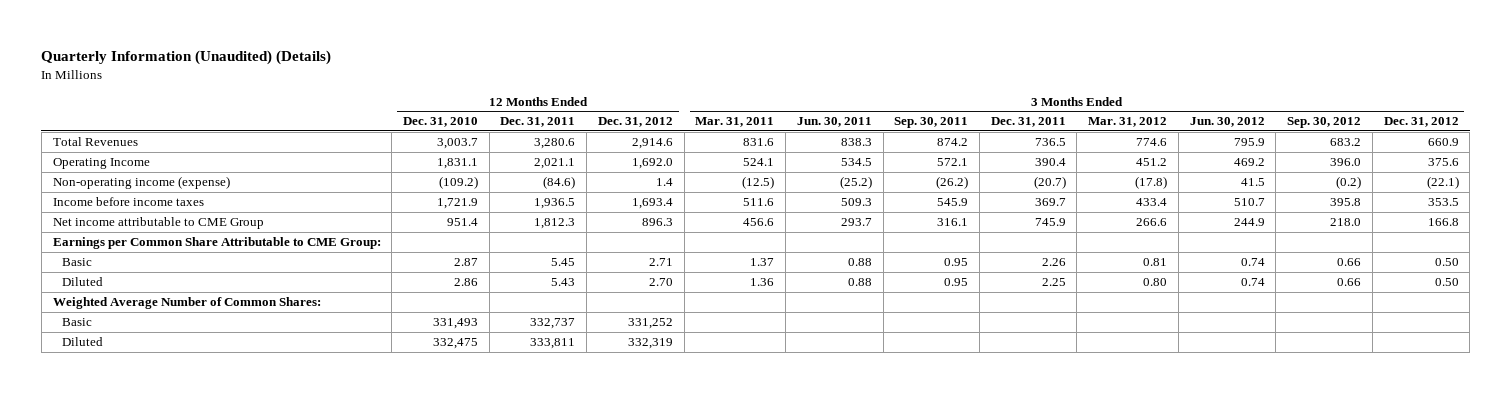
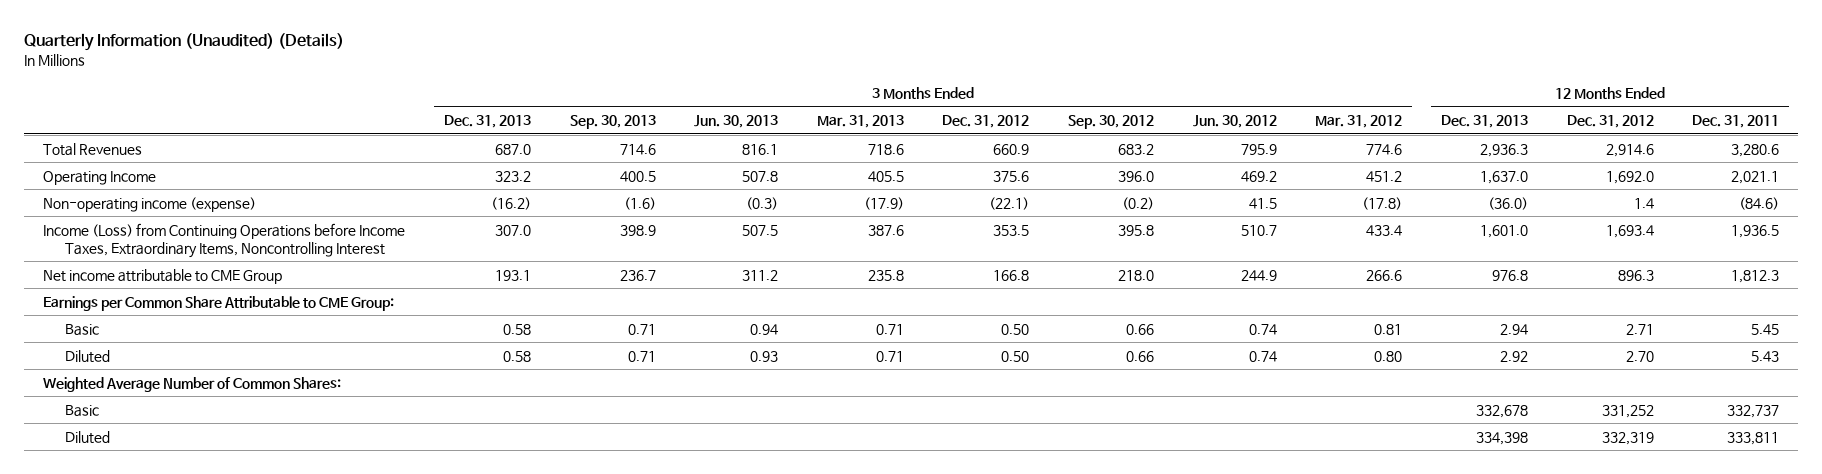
[403,117,479,128] Dec. 31, 2010 -> none
[695,117,775,128] Mar. 31, 2011 -> none
[796,117,872,128] Jun. 30, 2011 -> none
[894,117,969,129] Sep. 30, 2011 -> none
[990,117,1066,128] Dec. 31, 2011 -> none
none -> [443,114,531,128] Dec. 31, 2013
none -> [569,114,656,129] Sep. 30, 2013
none -> [694,114,779,128] Jun. 30, 2013
none -> [816,114,904,128] Mar. 31, 2013
none -> [1440,114,1528,128] Dec. 31, 2013
[52,196,204,206] Income before income taxes -> [43,222,406,258] Income (Loss) from Continuing Operations before Income Taxes, Extraordinary Items, Noncontrolling Interest

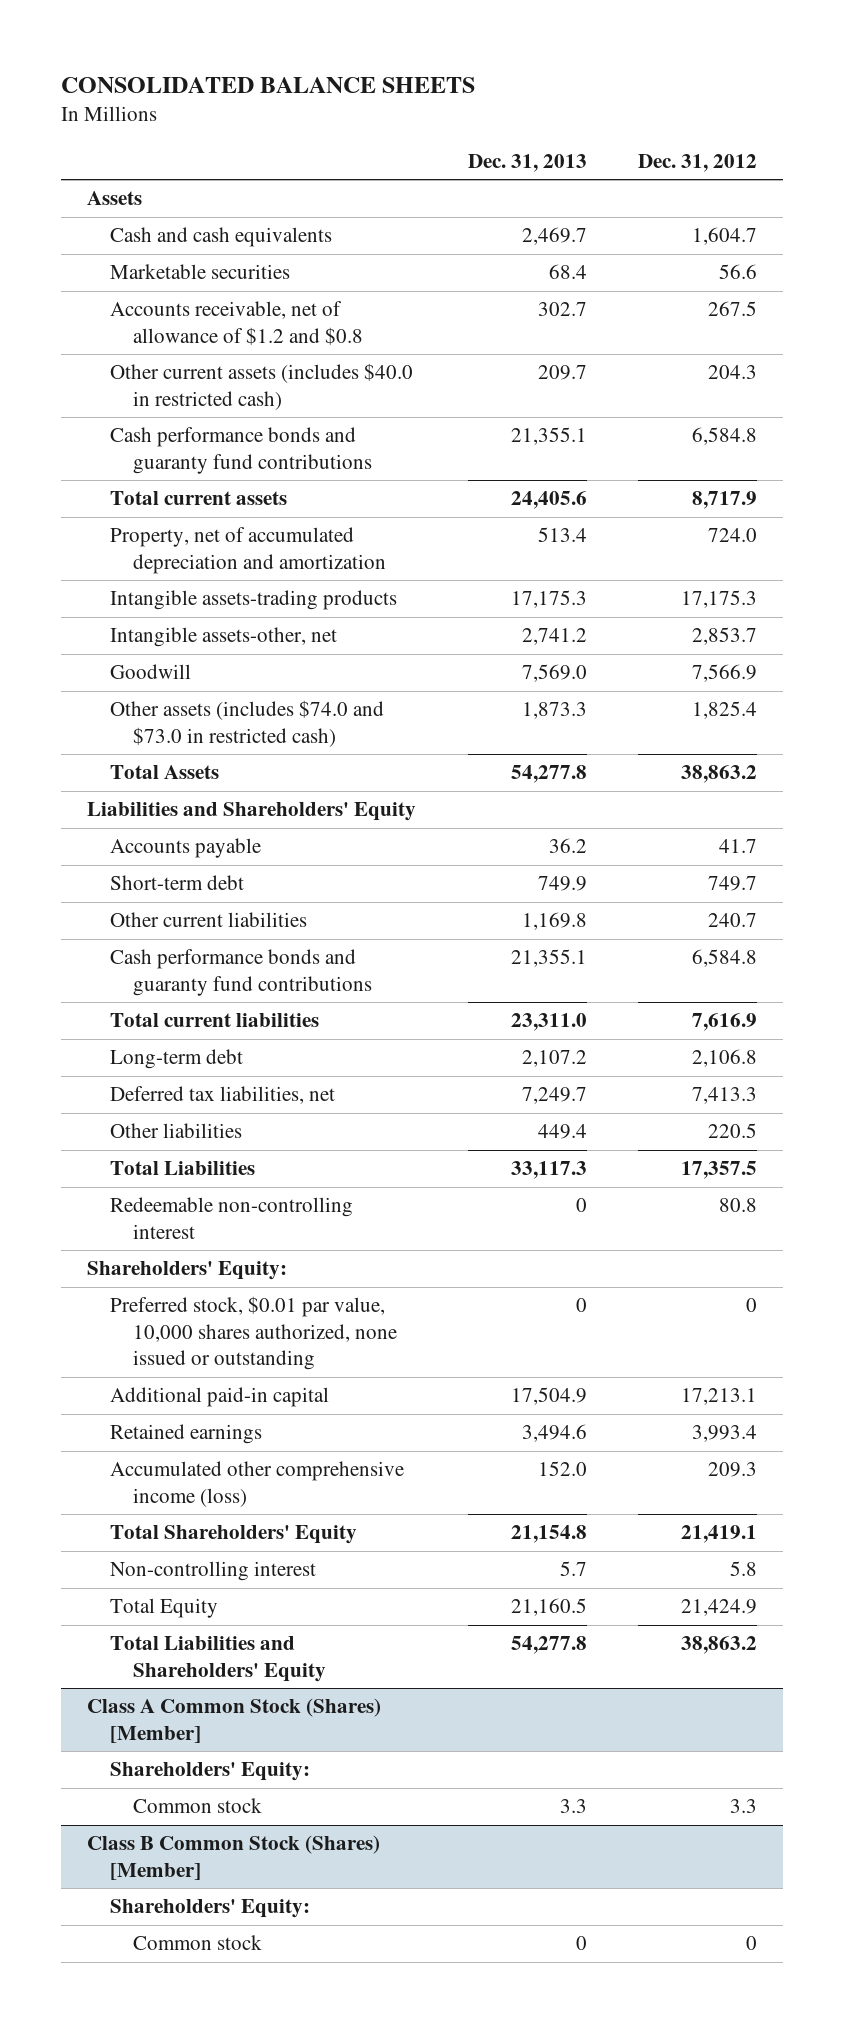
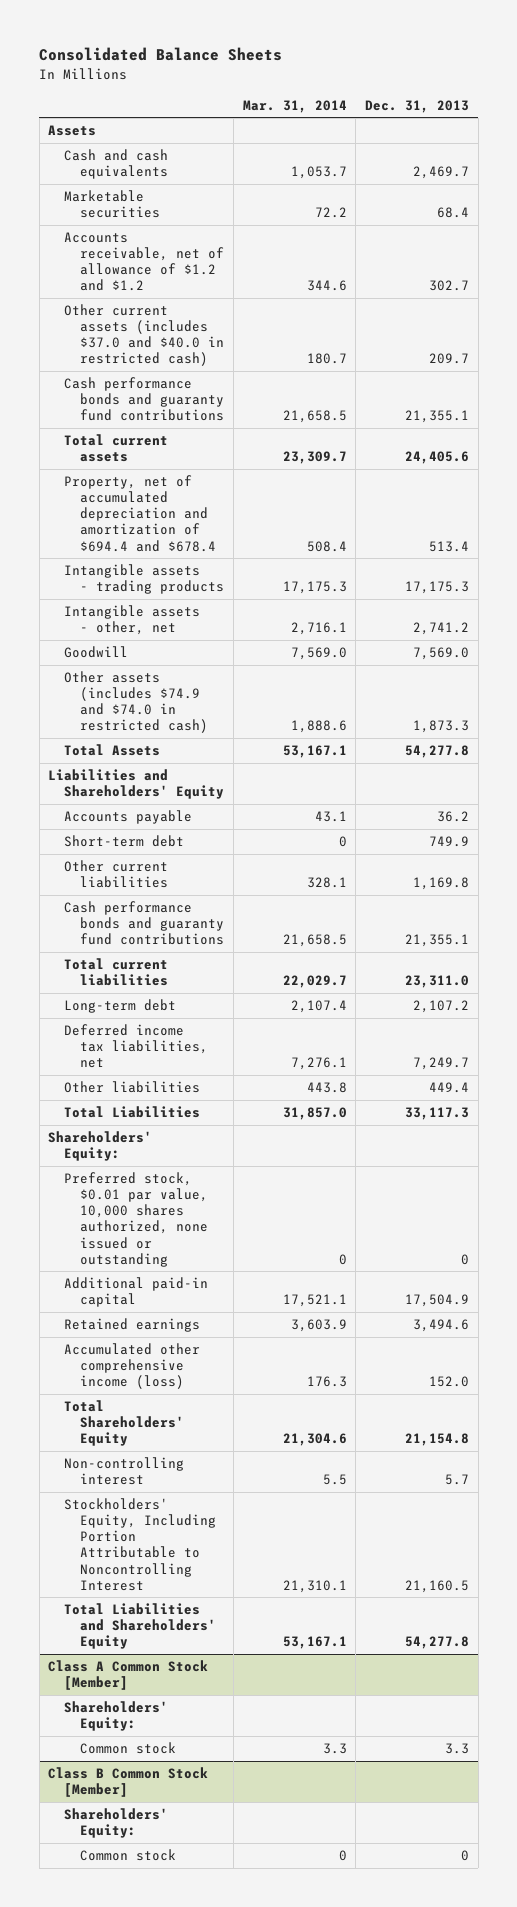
[61,77,476,94] CONSOLIDATED BALANCE SHEETS -> [39,47,283,62] Consolidated Balance Sheets
[638,153,758,172] Dec. 31, 2012 -> none
none -> [242,99,347,113] Mar. 31, 2014
[109,301,363,345] Accounts receivable, net of allowance of $1.2 and $0.8 -> [64,232,224,292] Accounts receivable, net of allowance of $1.2 and $1.2
[109,363,413,410] Other current assets (includes $40.0 in restricted cash) -> [64,304,224,367] Other current assets (includes $37.0 and $40.0 in restricted cash)
[109,527,386,574] Property, net of accumulated depreciation and amortization -> [64,475,216,552] Property, net of accumulated depreciation and amortization of $694.4 and $678.4
[109,590,397,611] Intangible assets-trading products -> [64,564,224,595] Intangible assets - trading products
[109,627,337,648] Intangible assets-other, net -> [64,605,201,636] Intangible assets - other, net
[109,700,384,747] Other assets (includes $74.0 and $73.0 in restricted cash) -> [64,671,208,734] Other assets (includes $74.9 and $74.0 in restricted cash)
[109,1086,335,1105] Deferred tax liabilities, net -> [64,1024,208,1069] Deferred income tax liabilities, net
[109,1197,353,1239] Redeemable non-controlling interest -> none
[109,1598,218,1619] Total Equity -> [64,1498,216,1591] Stockholders' Equity, Including Portion Attributable to Noncontrolling Interest
[86,1698,381,1743] Class A Common Stock (Shares) [Member] -> [48,1660,209,1691] Class A Common Stock [Member]
[86,1835,380,1880] Class B Common Stock (Shares) [Member] -> [48,1767,209,1798] Class B Common Stock [Member]

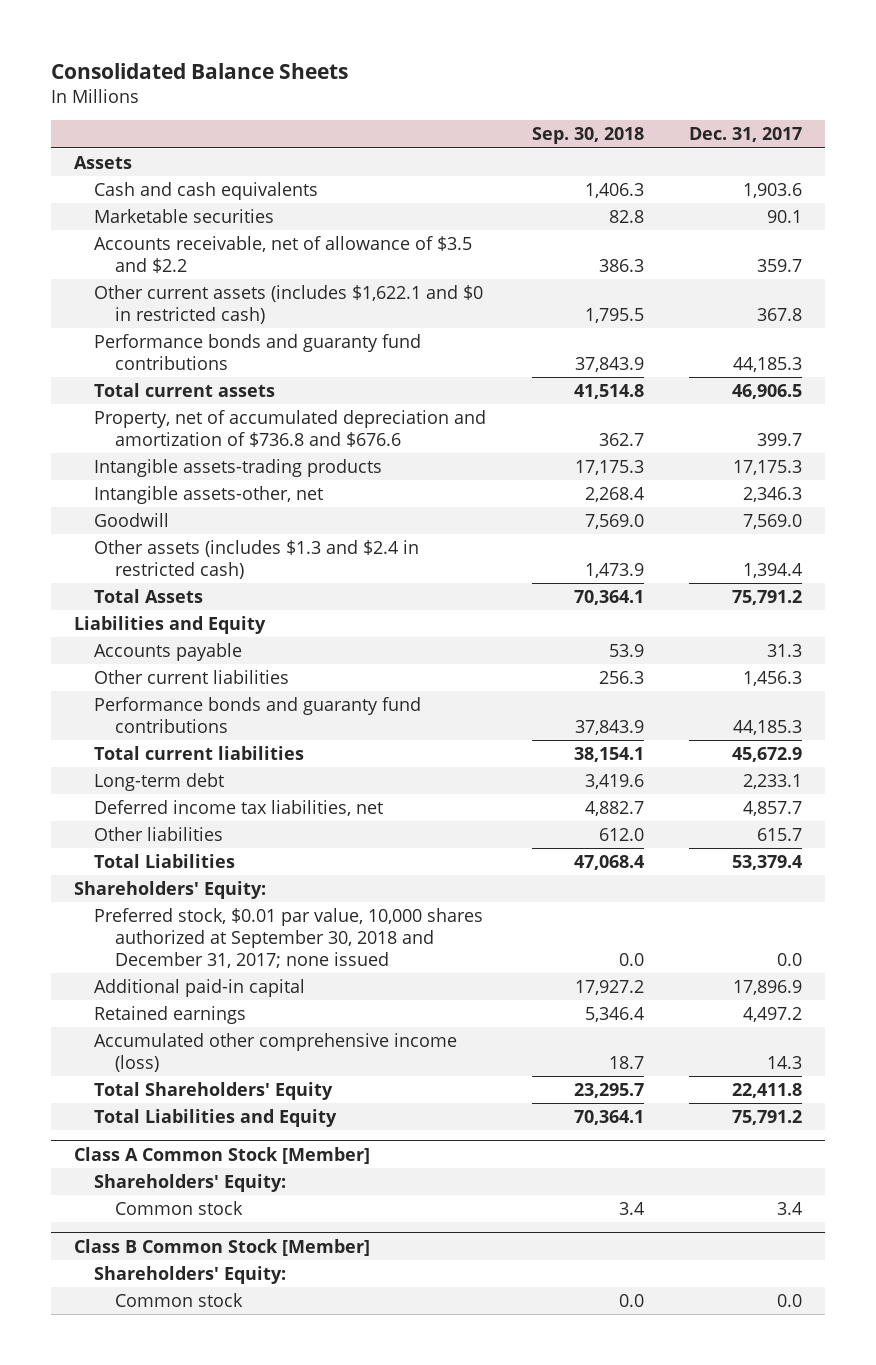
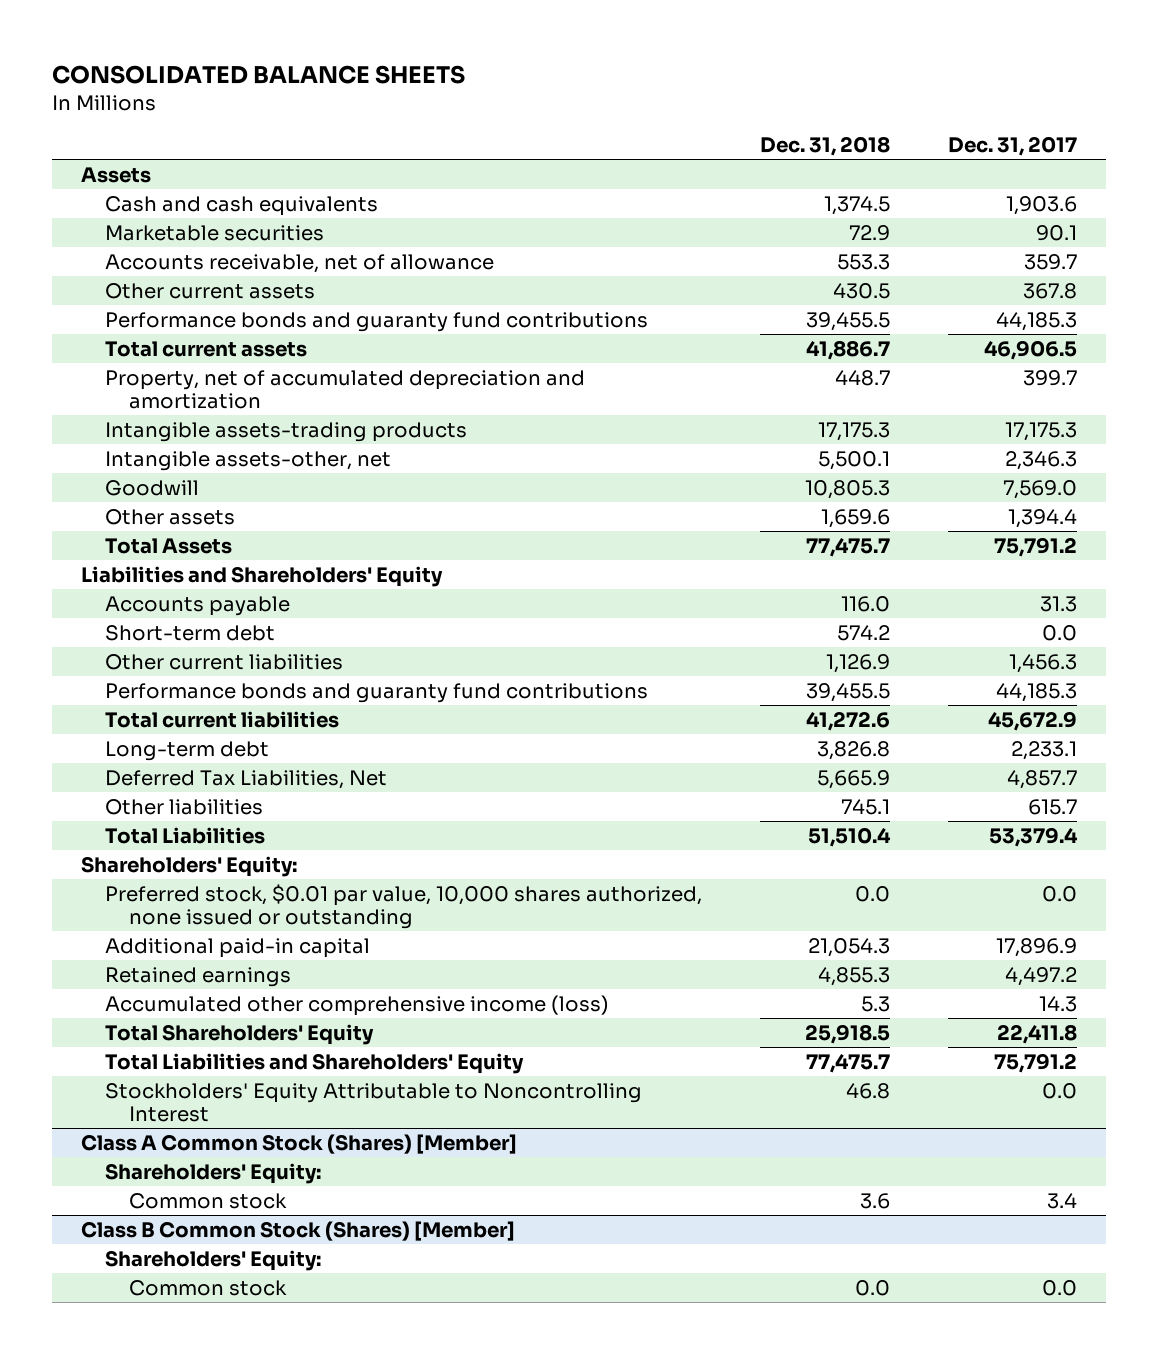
[51,62,349,79] Consolidated Balance Sheets -> [52,65,466,85] CONSOLIDATED BALANCE SHEETS
[531,127,644,145] Sep. 30, 2018 -> none
none -> [760,136,891,157] Dec. 31, 2018
[94,236,473,273] Accounts receivable, net of allowance of $3.5 and $2.2 -> [105,253,495,273] Accounts receivable, net of allowance
[94,285,484,324] Other current assets (includes $1,622.1 and $0 in restricted cash) -> [105,282,316,299] Other current assets
[94,410,487,447] Property, net of accumulated depreciation and amortization of $736.8 and $676.6 -> [105,369,586,409] Property, net of accumulated depreciation and amortization
[94,540,420,579] Other assets (includes $1.3 and $2.4 in restricted cash) -> [105,508,236,525] Other assets
[74,616,267,635] Liabilities and Equity -> [80,565,443,587] Liabilities and Shareholders' Equity
none -> [105,624,276,641] Short-term debt
[94,800,384,817] Deferred income tax liabilities, net -> [105,769,388,789] Deferred Tax Liabilities, Net
[94,908,484,968] Preferred stock, $0.01 par value, 10,000 shares authorized at September 30, 2018 and December 31, 2017; none issued -> [105,883,703,929] Preferred stock, $0.01 par value, 10,000 shares authorized, none issued or outstanding
[94,1109,338,1128] Total Liabilities and Equity -> [105,1052,525,1074] Total Liabilities and Shareholders' Equity
none -> [105,1082,643,1122] Stockholders' Equity Attributable to Noncontrolling Interest
[74,1146,371,1164] Class A Common Stock [Member] -> [80,1133,517,1154] Class A Common Stock (Shares) [Member]
[74,1238,371,1256] Class B Common Stock [Member] -> [80,1220,515,1241] Class B Common Stock (Shares) [Member]

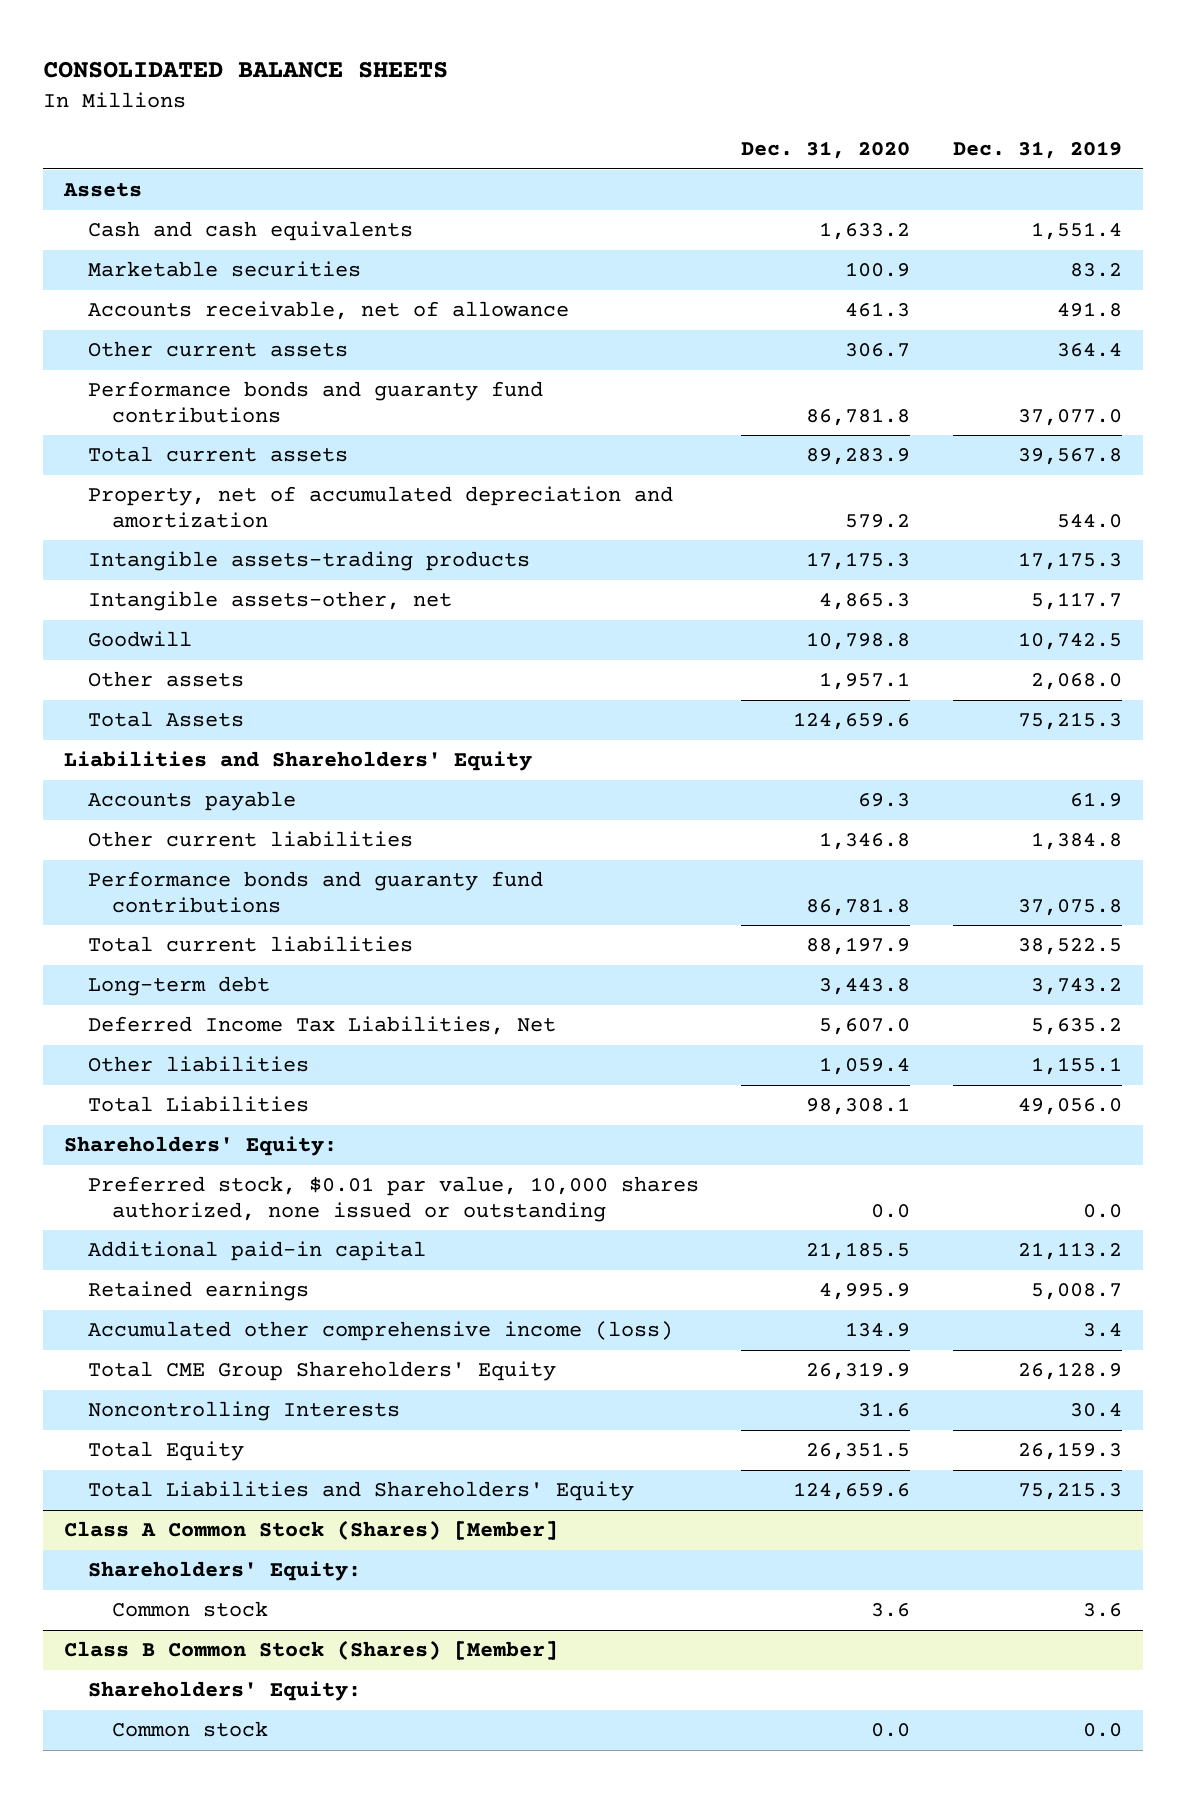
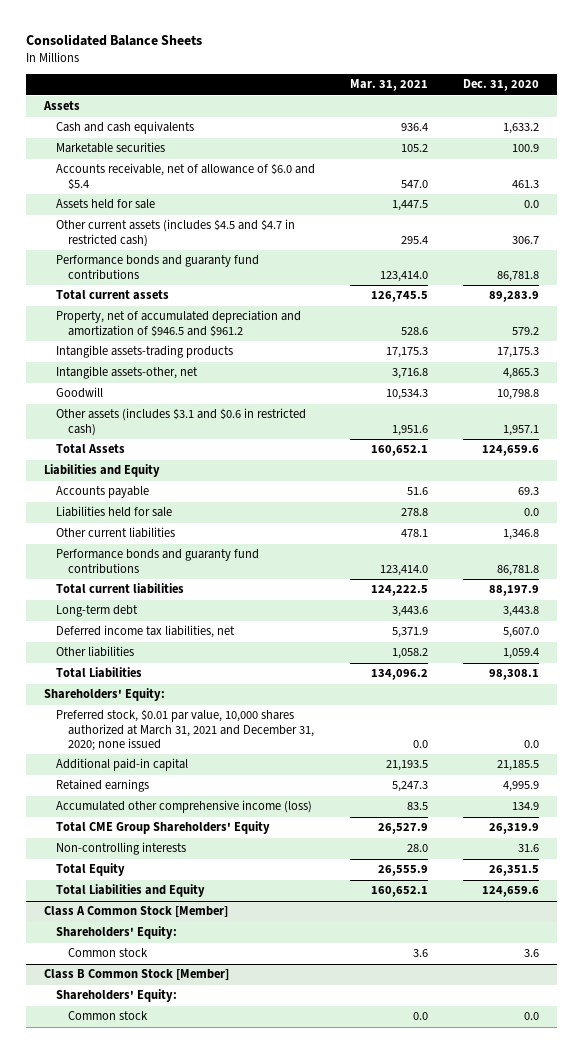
[43,61,449,79] CONSOLIDATED BALANCE SHEETS -> [26,34,203,47] Consolidated Balance Sheets
[952,141,1122,160] Dec. 31, 2019 -> none
none -> [350,79,429,92] Mar. 31, 2021
[87,301,569,321] Accounts receivable, net of allowance -> [55,163,315,190] Accounts receivable, net of allowance of $6.0 and $5.4
none -> [55,199,155,210] Assets held for sale
[87,341,348,358] Other current assets -> [55,219,295,247] Other current assets (includes $4.5 and $4.7 in restricted cash)
[87,486,673,529] Property, net of accumulated depreciation and amortization -> [55,310,301,337] Property, net of accumulated depreciation and amortization of $946.5 and $961.2
[87,671,244,688] Other assets -> [55,408,306,436] Other assets (includes $3.1 and $0.6 in restricted cash)
[64,751,533,772] Liabilities and Shareholders' Equity -> [43,464,160,478] Liabilities and Equity
none -> [55,506,172,518] Liabilities held for sale
[87,1016,556,1036] Deferred Income Tax Liabilities, Net -> [55,625,235,639] Deferred income tax liabilities, net
[87,1176,699,1223] Preferred stock, $0.01 par value, 10,000 shares authorized, none issued or outstanding -> [55,709,315,751] Preferred stock, $0.01 par value, 10,000 shares authorized at March 31, 2021 and December 31, 2020; none issued
[87,1401,400,1422] Noncontrolling Interests -> [55,842,186,856] Non-controlling interests
[87,1481,634,1502] Total Liabilities and Shareholders' Equity -> [55,884,205,898] Total Liabilities and Equity
[64,1520,559,1541] Class A Common Stock (Shares) [Member] -> [43,906,228,918] Class A Common Stock [Member]
[64,1640,559,1661] Class B Common Stock (Shares) [Member] -> [43,969,229,981] Class B Common Stock [Member]

